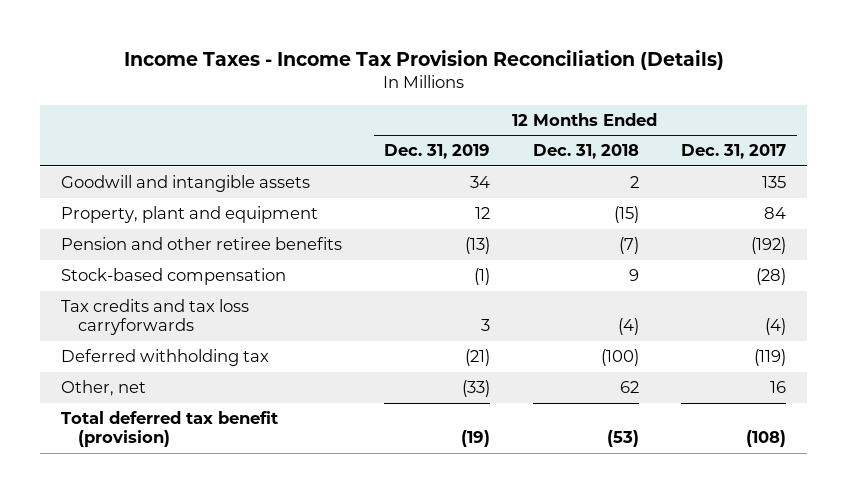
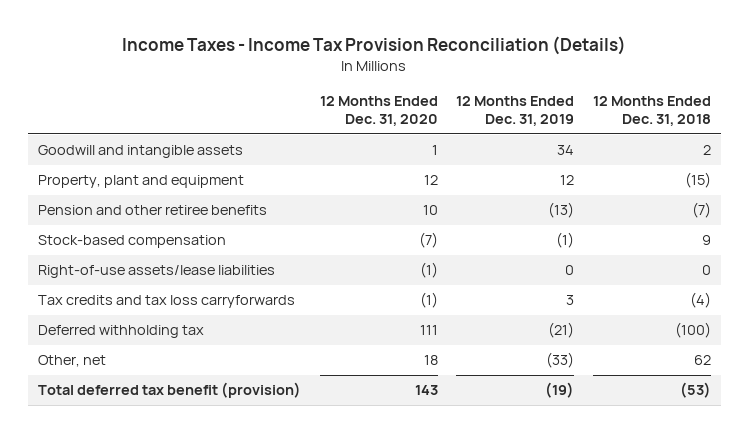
[681,144,787,160] Dec. 31, 2017 -> none
none -> [319,95,438,127] 12 Months Ended Dec. 31, 2020
none -> [37,265,275,279] Right-of-use assets/lease liabilities

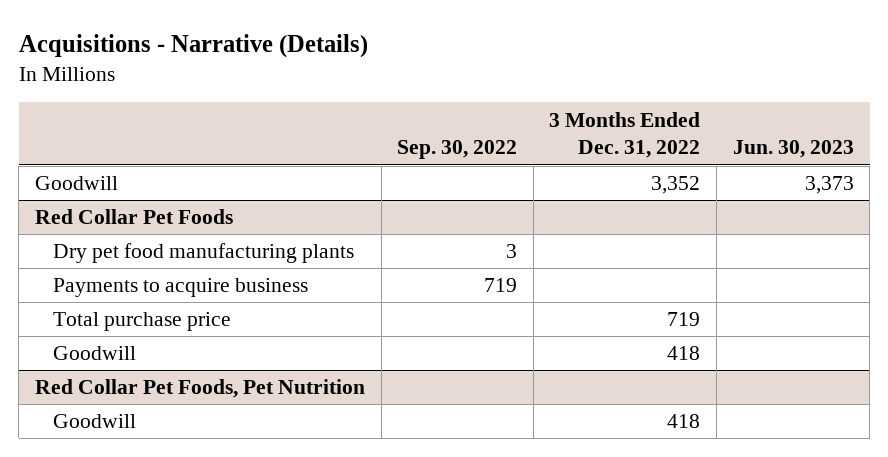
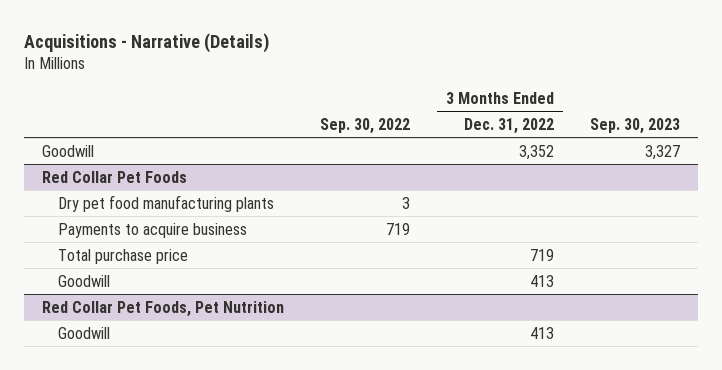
[732,140,854,159] Jun. 30, 2023 -> none
none -> [589,117,680,134] Sep. 30, 2023
[667,346,701,361] 418 -> [529,274,554,287] 413
[667,414,701,429] 418 -> [529,326,554,339] 413

